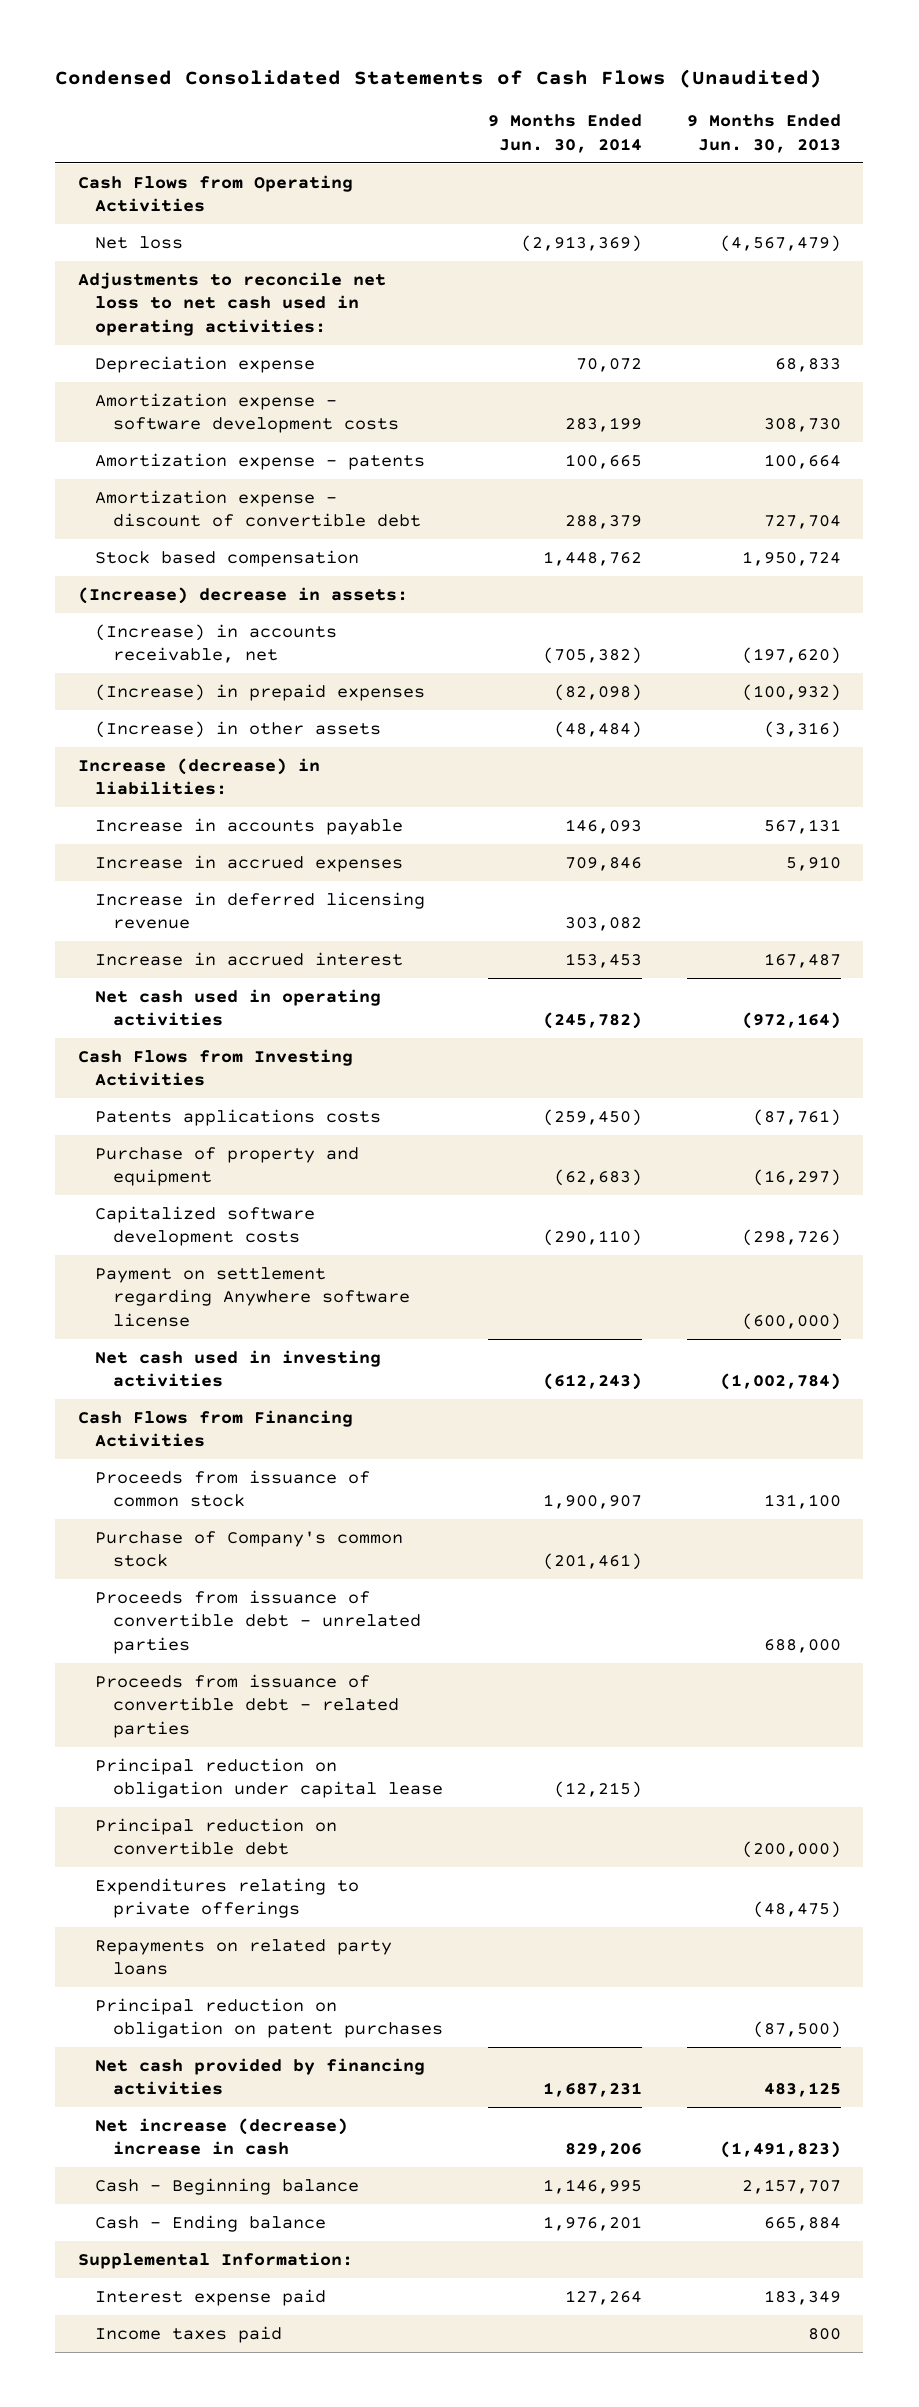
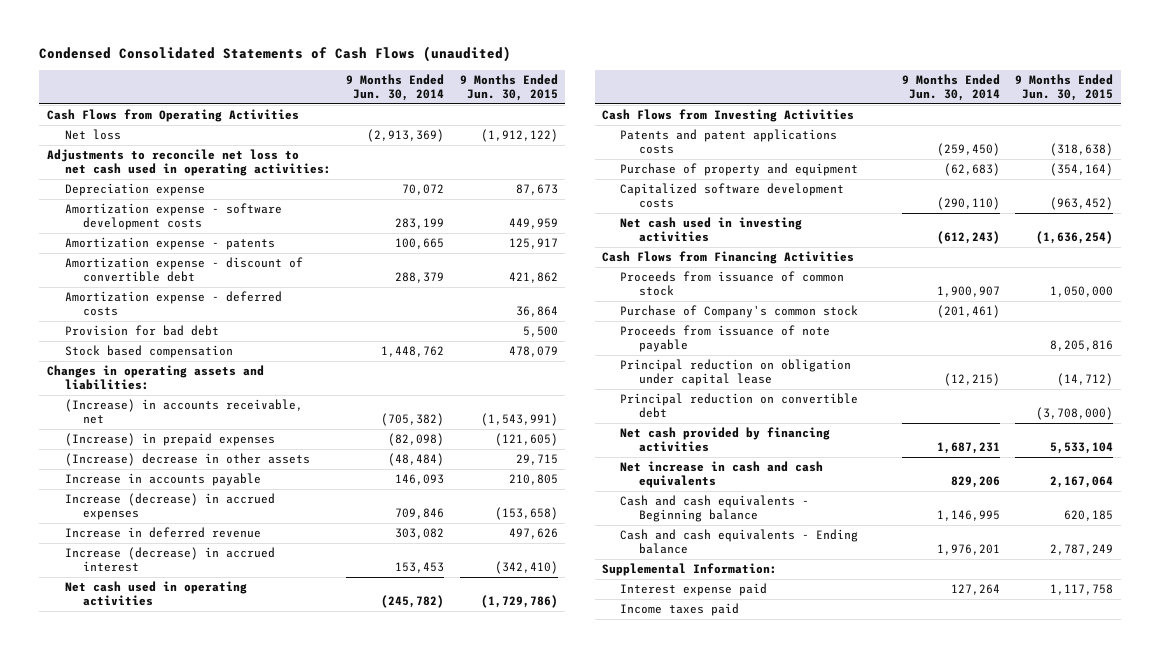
[55,68,823,88] Condensed Consolidated Statements of Cash Flows (Unaudited) -> [39,45,512,62] Condensed Consolidated Statements of Cash Flows (unaudited)
[686,114,841,153] 9 Months Ended Jun. 30, 2013 -> none
none -> [459,73,558,102] 9 Months Ended Jun. 30, 2015
none -> [65,290,283,317] Amortization expense - deferred costs
none -> [65,324,220,336] Provision for bad debt
[77,586,408,604] (Increase) decrease in assets: -> [47,364,265,391] Changes in operating assets and liabilities:
[77,757,320,796] Increase (decrease) in liabilities: -> none
[95,720,382,738] (Increase) in other assets -> [65,452,311,466] (Increase) decrease in other assets
[95,854,404,872] Increase in accrued expenses -> [65,492,276,521] Increase (decrease) in accrued expenses
[95,891,426,930] Increase in deferred licensing revenue -> [65,526,262,538] Increase in deferred revenue
[95,951,404,966] Increase in accrued interest -> [65,546,276,573] Increase (decrease) in accrued interest
[95,1108,382,1126] Patents applications costs -> [620,128,838,155] Patents and patent applications costs
[95,1266,410,1327] Payment on settlement regarding Anywhere software license -> none
[95,1589,421,1654] Proceeds from issuance of convertible debt - unrelated parties -> none
[95,1673,399,1738] Proceeds from issuance of convertible debt - related parties -> none
none -> [620,324,831,353] Proceeds from issuance of note payable
[95,1877,360,1919] Expenditures relating to private offerings -> none
[95,1938,393,1976] Repayments on related party loans -> none
[95,1997,443,2039] Principal reduction on obligation on patent purchases -> none
[95,2117,349,2156] Net increase (decrease) increase in cash -> [620,460,824,489] Net increase in cash and cash equivalents
[95,2177,360,2195] Cash - Beginning balance -> [620,494,810,523] Cash and cash equivalents - Beginning balance
[95,2214,327,2232] Cash - Ending balance -> [620,528,859,555] Cash and cash equivalents - Ending balance

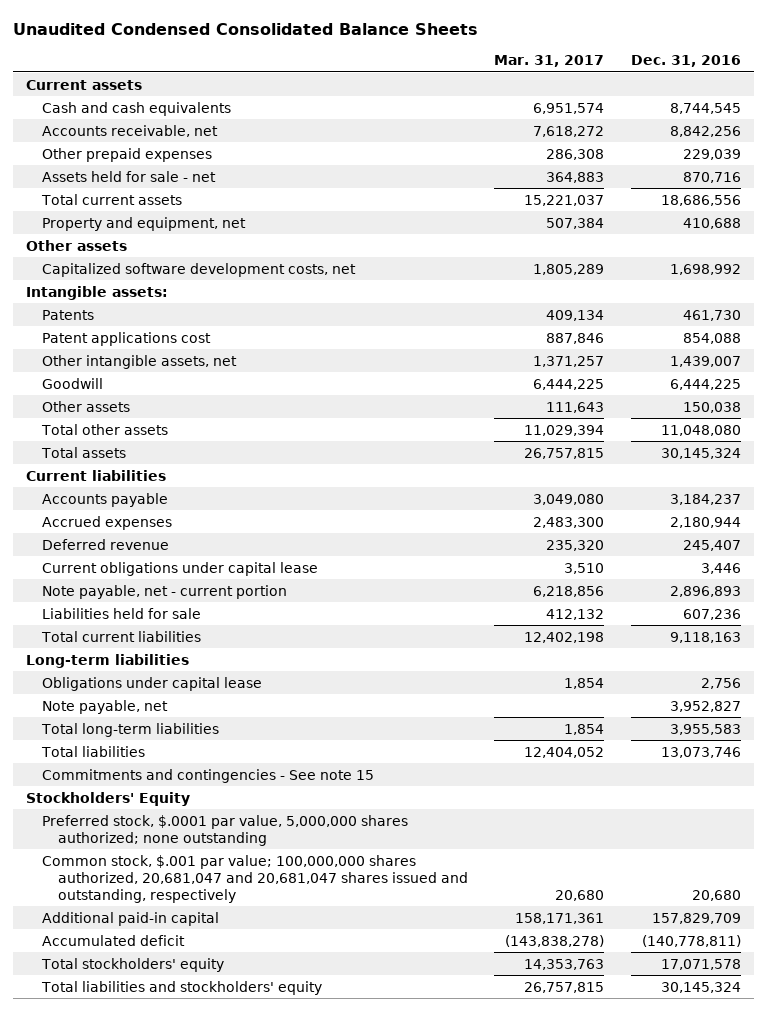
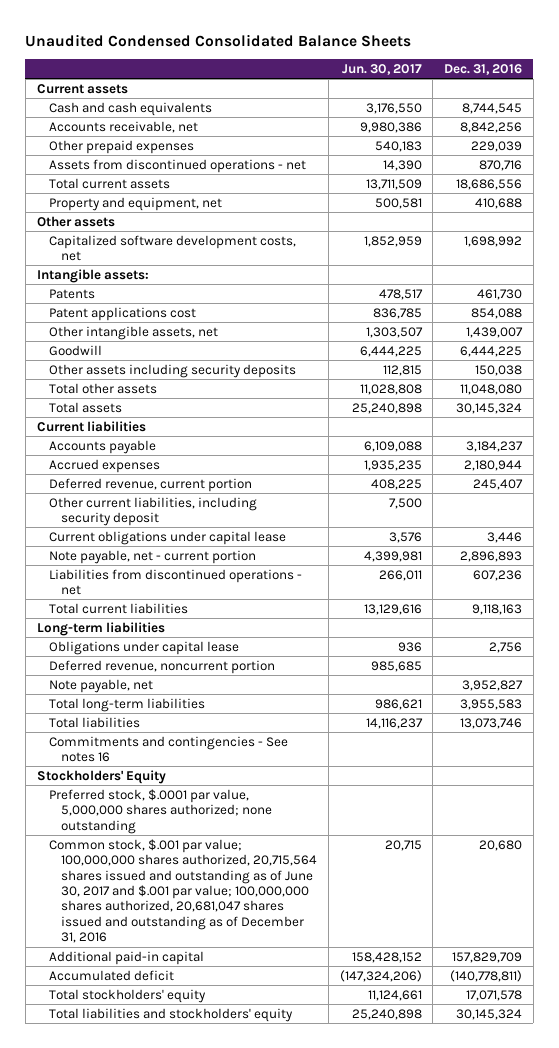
[494,55,605,68] Mar. 31, 2017 -> none
none -> [341,63,422,75] Jun. 30, 2017
[41,170,216,182] Assets held for sale - net -> [48,158,306,173] Assets from discontinued operations - net
[41,400,130,412] Other assets -> [48,363,296,378] Other assets including security deposits
[41,538,169,550] Deferred revenue -> [48,477,252,492] Deferred revenue, current portion
none -> [48,496,257,527] Other current liabilities, including security deposit
[41,607,201,619] Liabilities held for sale -> [48,568,302,596] Liabilities from discontinued operations - net
none -> [48,659,275,674] Deferred revenue, noncurrent portion
[41,768,374,783] Commitments and contingencies - See note 15 -> [48,735,288,763] Commitments and contingencies - See notes 16
[41,854,468,903] Common stock, $.001 par value; 100,000,000 shares authorized, 20,681,047 and 20,681,047 shares issued and outstanding, respectively -> [48,838,317,944] Common stock, $.001 par value; 100,000,000 shares authorized, 20,715,564 shares issued and outstanding as of June 30, 2017 and $.001 par value; 100,000,000 shares authorized, 20,681,047 shares issued and outstanding as of December 31, 2016

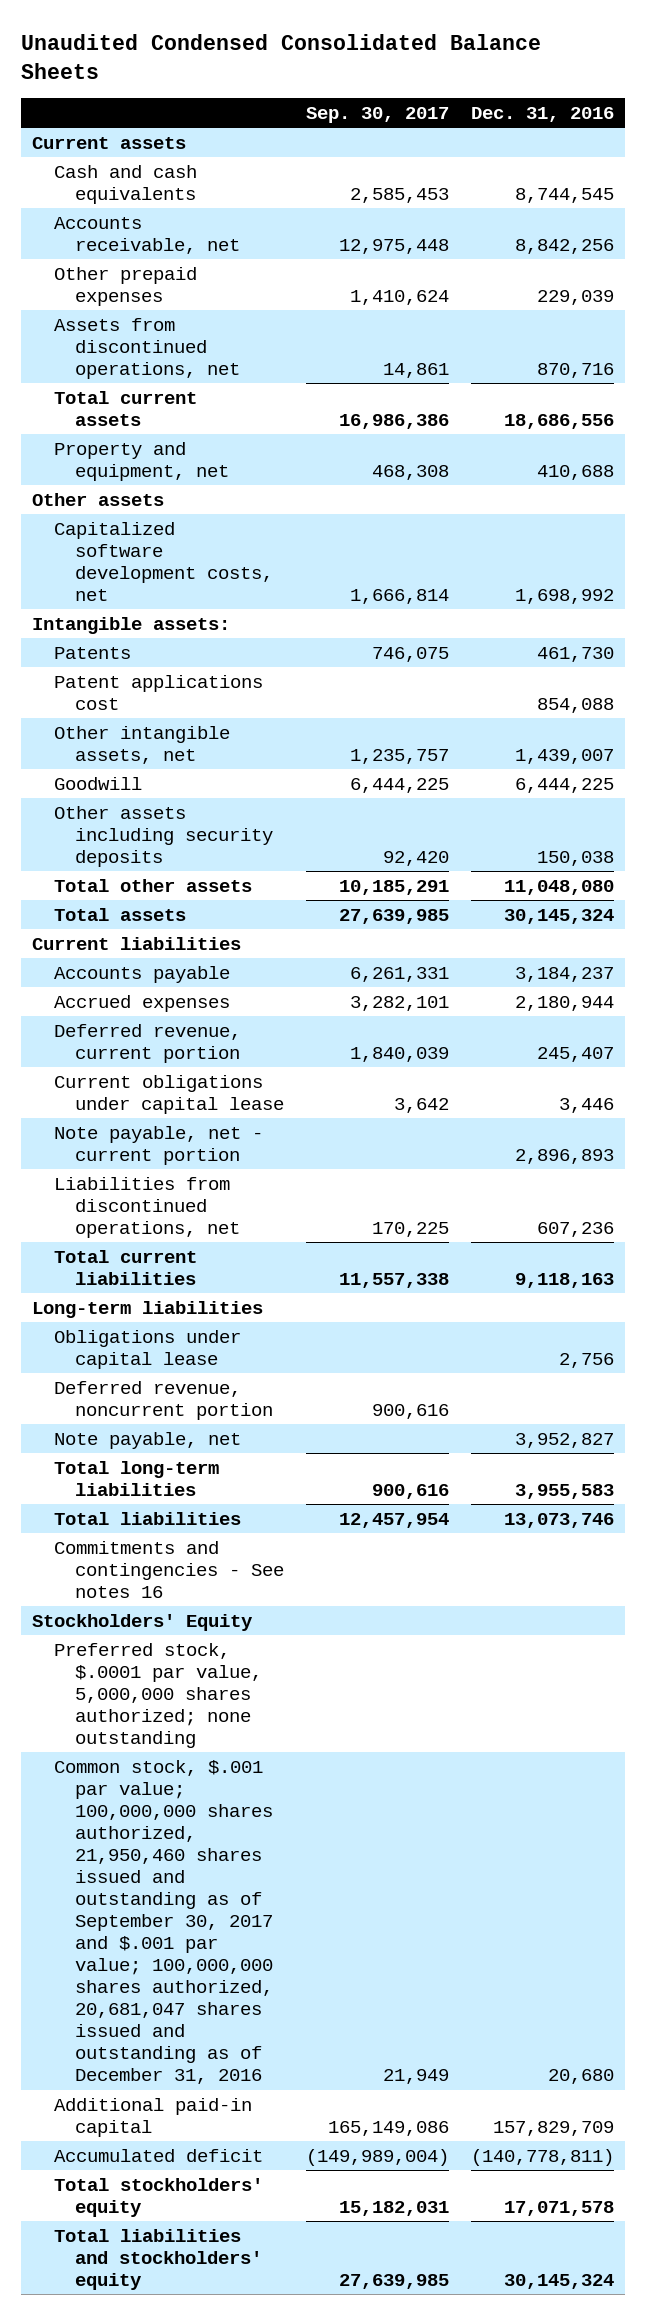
[341,63,422,75] Jun. 30, 2017 -> none
none -> [306,107,450,124] Sep. 30, 2017
[48,158,306,173] Assets from discontinued operations - net -> [53,317,241,379] Assets from discontinued operations, net
[48,496,257,527] Other current liabilities, including security deposit -> none
[48,568,302,596] Liabilities from discontinued operations - net -> [53,1176,241,1238] Liabilities from discontinued operations, net
[48,838,317,944] Common stock, $.001 par value; 100,000,000 shares authorized, 20,715,564 shares issued and outstanding as of June 30, 2017 and $.001 par value; 100,000,000 shares authorized, 20,681,047 shares issued and outstanding as of December 31, 2016 -> [53,1759,274,2085] Common stock, $.001 par value; 100,000,000 shares authorized, 21,950,460 shares issued and outstanding as of September 30, 2017 and $.001 par value; 100,000,000 shares authorized, 20,681,047 shares issued and outstanding as of December 31, 2016

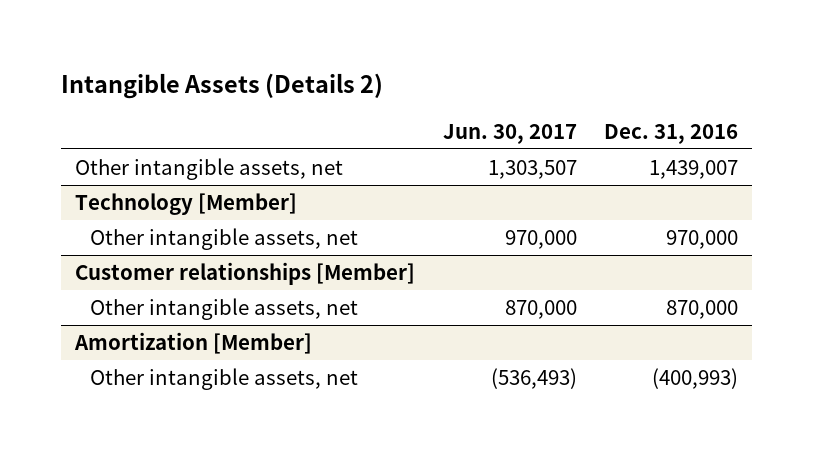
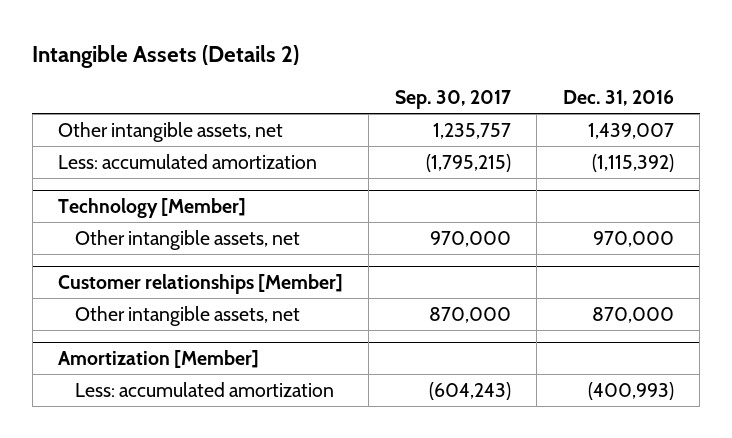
[442,123,577,144] Jun. 30, 2017 -> none
none -> [394,90,511,110] Sep. 30, 2017
none -> [57,153,317,169] Less: accumulated amortization
[89,368,358,391] Other intangible assets, net -> [75,381,335,397] Less: accumulated amortization

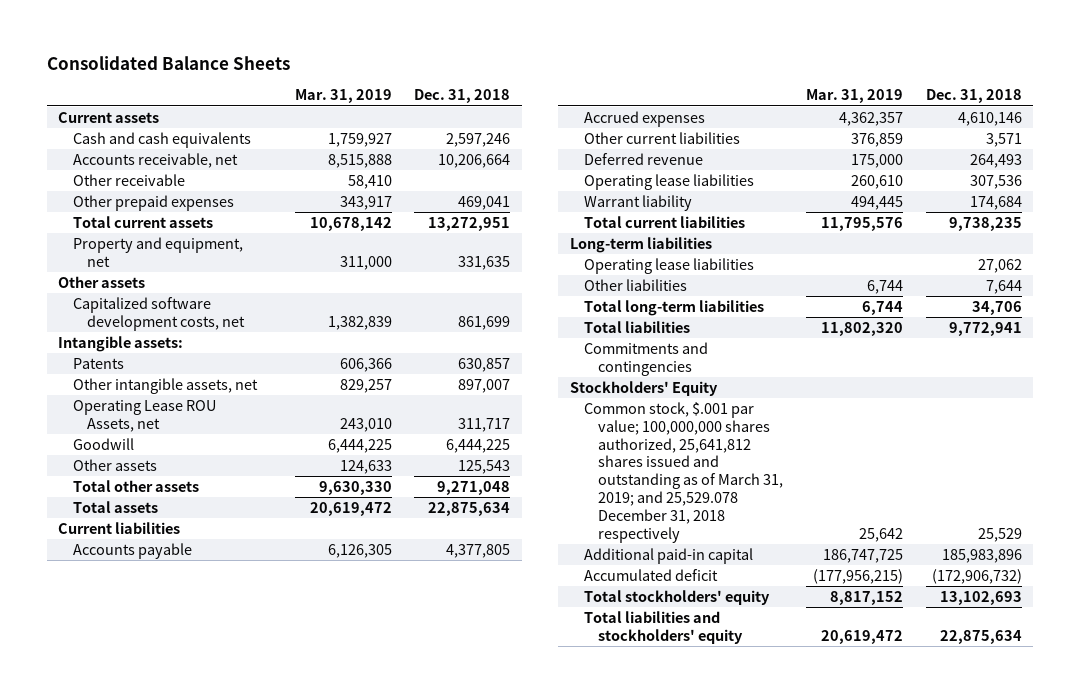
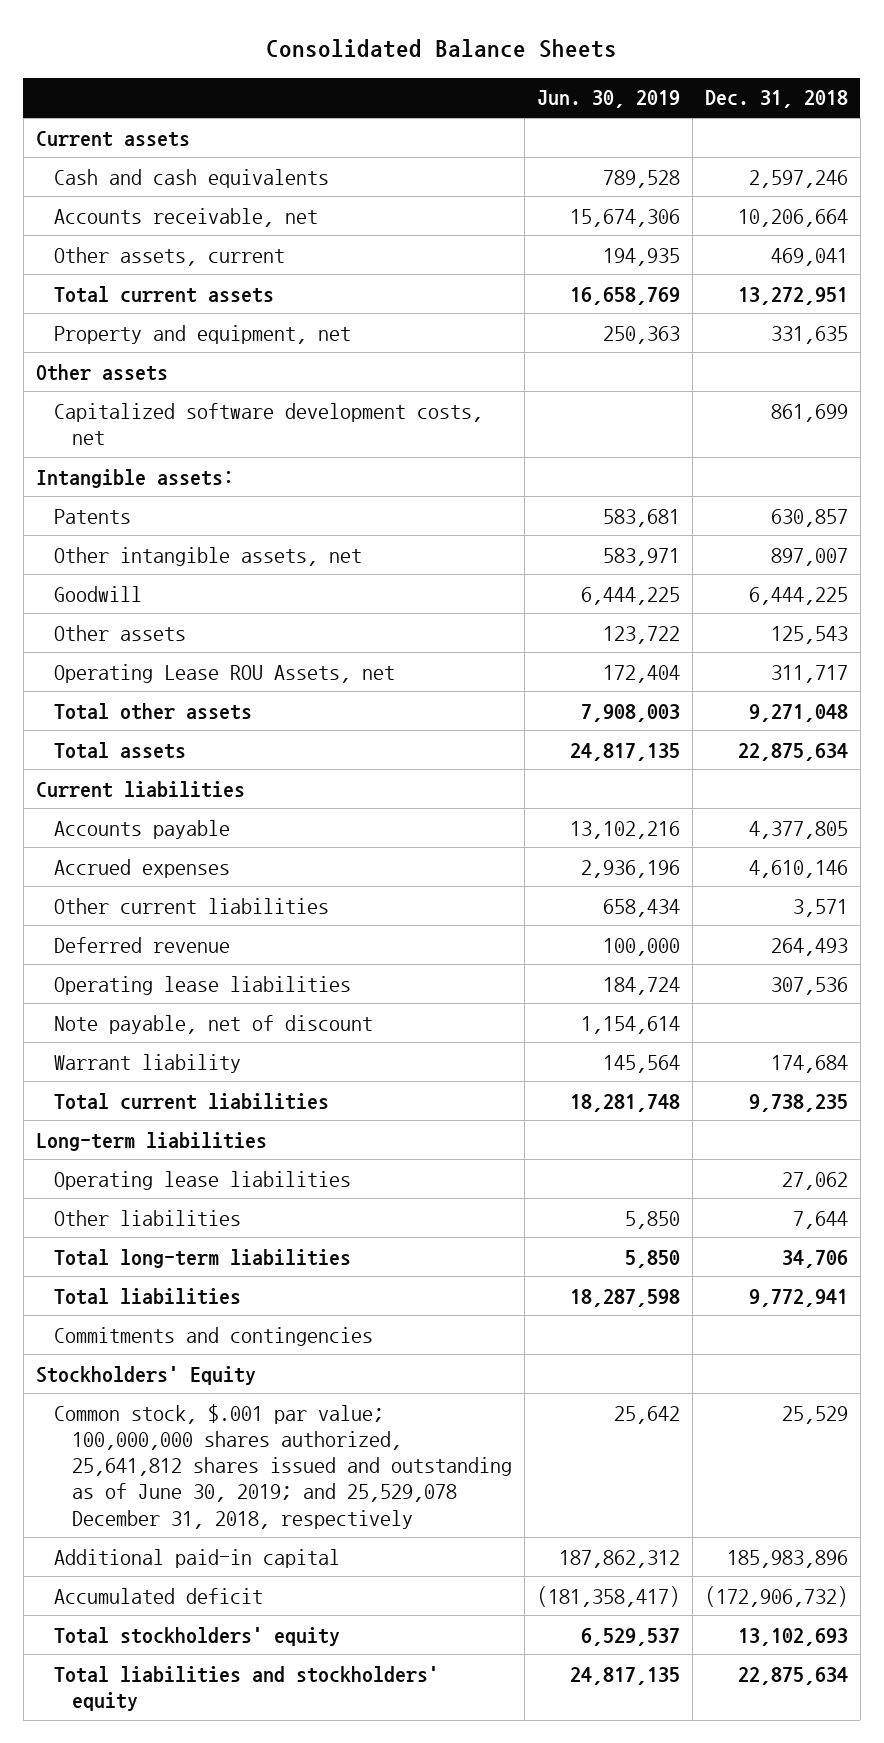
[294,89,392,104] Mar. 31, 2019 -> none
none -> [536,90,680,109] Jun. 30, 2019
[72,174,185,187] Other receivable -> none
[72,195,234,212] Other prepaid expenses -> [53,246,285,266] Other assets, current
[72,400,216,432] Operating Lease ROU Assets, net -> [53,663,395,683] Operating Lease ROU Assets, net
none -> [53,1014,373,1034] Note payable, net of discount
[584,402,784,543] Common stock, $.001 par value; 100,000,000 shares authorized, 25,641,812 shares issued and outstanding as of March 31, 2019; and 25,529.078 December 31, 2018 respectively -> [53,1403,512,1529] Common stock, $.001 par value; 100,000,000 shares authorized, 25,641,812 shares issued and outstanding as of June 30, 2019; and 25,529,078 December 31, 2018, respectively

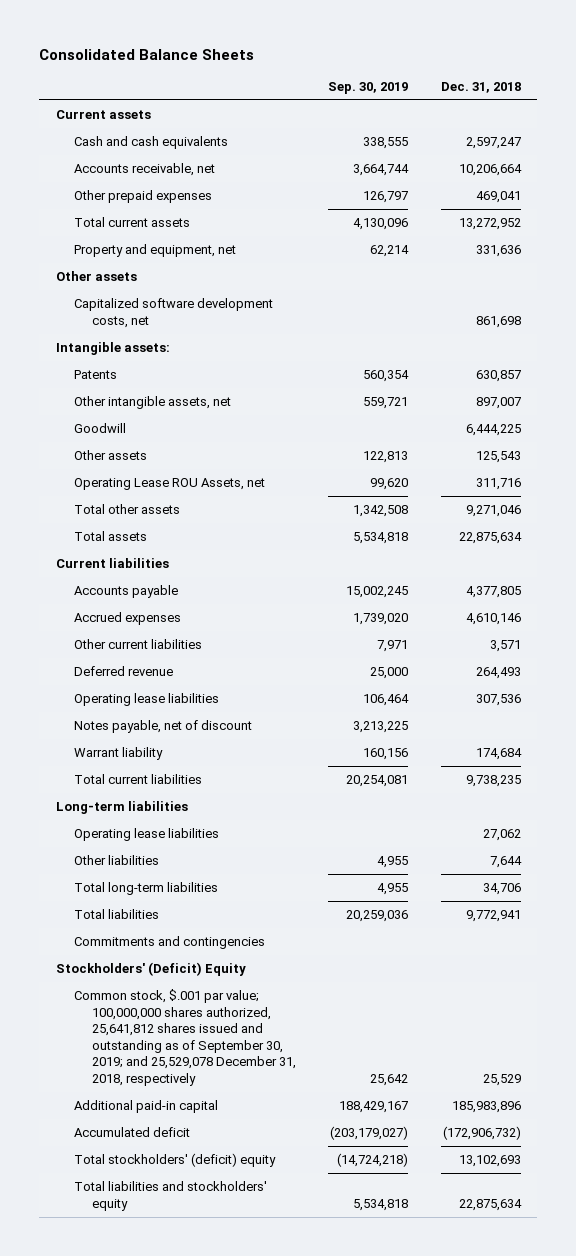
[536,90,680,109] Jun. 30, 2019 -> none
none -> [328,82,409,95] Sep. 30, 2019
[748,169,848,188] 2,597,246 -> [465,137,521,150] 2,597,247
[53,246,285,266] Other assets, current -> [73,190,212,204] Other prepaid expenses
[737,286,848,305] 13,272,951 -> [458,218,521,231] 13,272,952
[770,325,848,344] 331,635 -> [475,245,521,258] 331,636
[770,403,848,422] 861,699 -> [475,315,521,328] 861,698
[770,664,848,683] 311,717 -> [475,478,521,491] 311,716
[748,703,848,722] 9,271,048 -> [465,505,521,518] 9,271,046
[53,1014,373,1034] Note payable, net of discount -> [73,720,252,734] Notes payable, net of discount
[35,1365,256,1385] Stockholders' Equity -> [55,962,246,977] Stockholders' (Deficit) Equity
[53,1403,512,1529] Common stock, $.001 par value; 100,000,000 shares authorized, 25,641,812 shares issued and outstanding as of June 30, 2019; and 25,529,078 December 31, 2018, respectively -> [73,989,297,1087] Common stock, $.001 par value; 100,000,000 shares authorized, 25,641,812 shares issued and outstanding as of September 30, 2019; and 25,529,078 December 31, 2018, respectively
[53,1626,340,1646] Total stockholders' equity -> [73,1153,276,1168] Total stockholders' (deficit) equity

